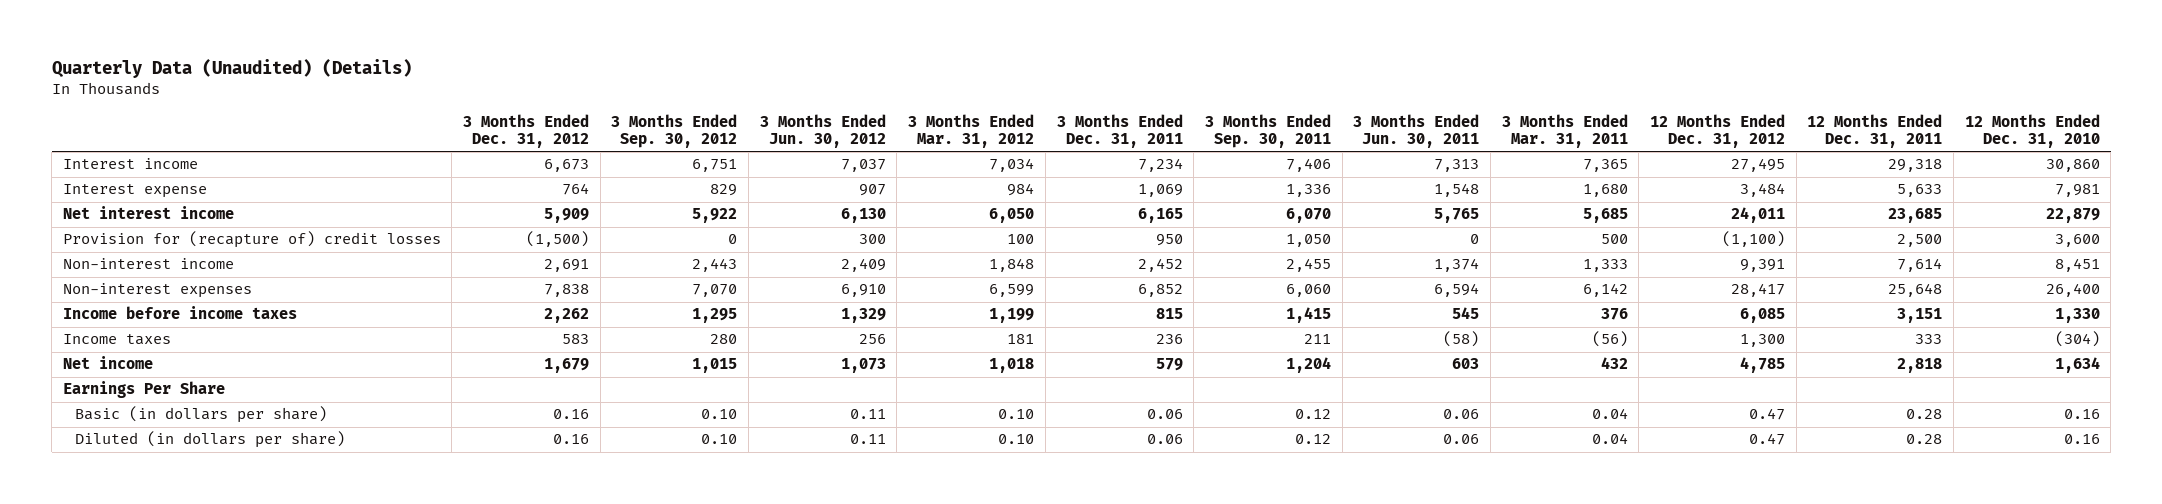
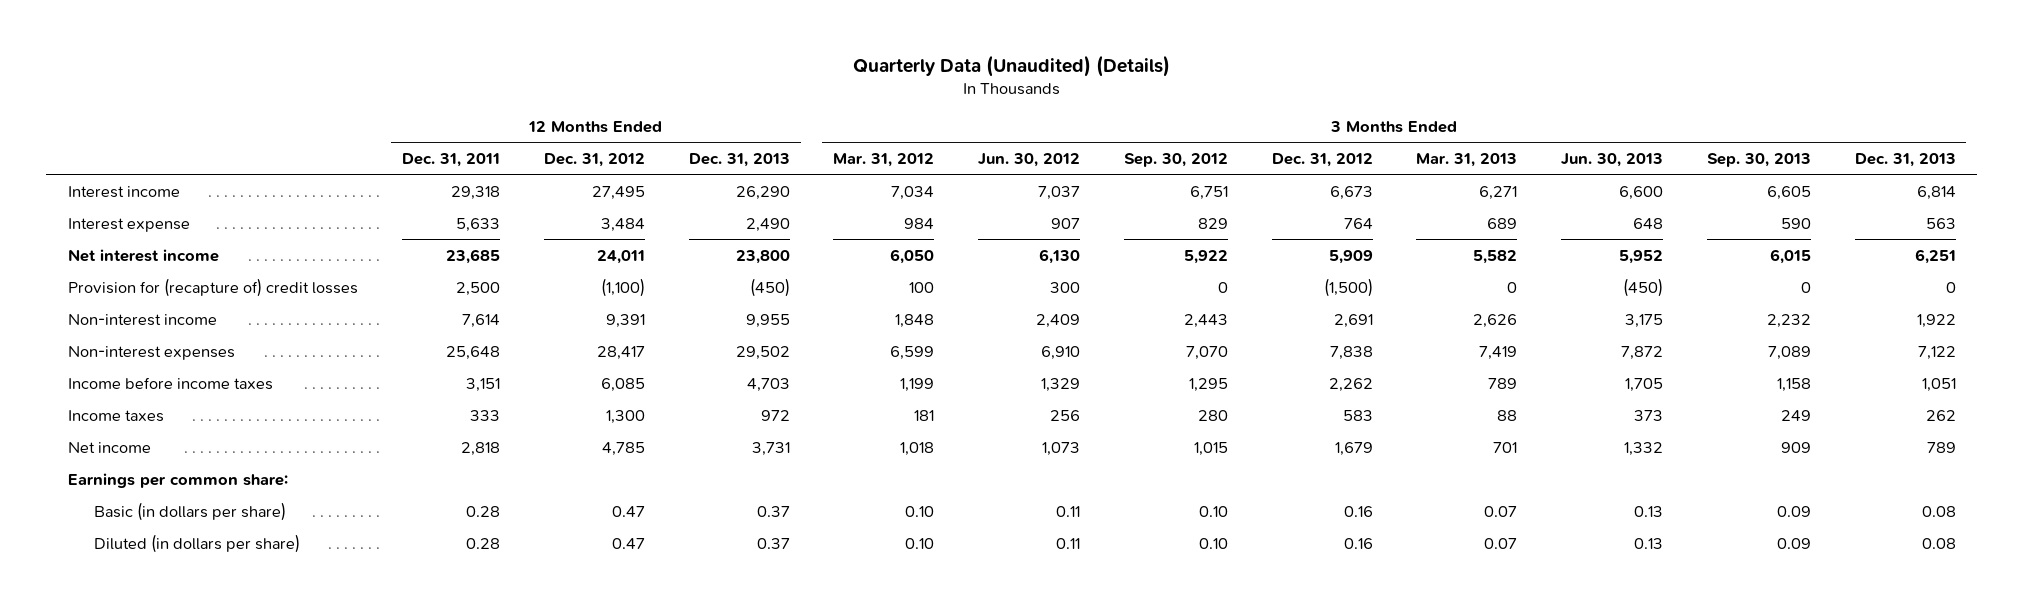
[1056,113,1183,149] 3 Months Ended Dec. 31, 2011 -> none
[1204,113,1331,149] 3 Months Ended Sep. 30, 2011 -> none
[1353,113,1480,149] 3 Months Ended Jun. 30, 2011 -> none
[1501,113,1628,149] 3 Months Ended Mar. 31, 2011 -> none
[1964,113,2100,149] 12 Months Ended Dec. 31, 2010 -> none
none -> [688,152,790,167] Dec. 31, 2013
none -> [1416,152,1518,167] Mar. 31, 2013
none -> [1561,152,1664,167] Jun. 30, 2013
none -> [1706,152,1811,167] Sep. 30, 2013
none -> [1854,152,1956,167] Dec. 31, 2013
[62,381,225,399] Earnings Per Share -> [68,472,289,488] Earnings per common share:

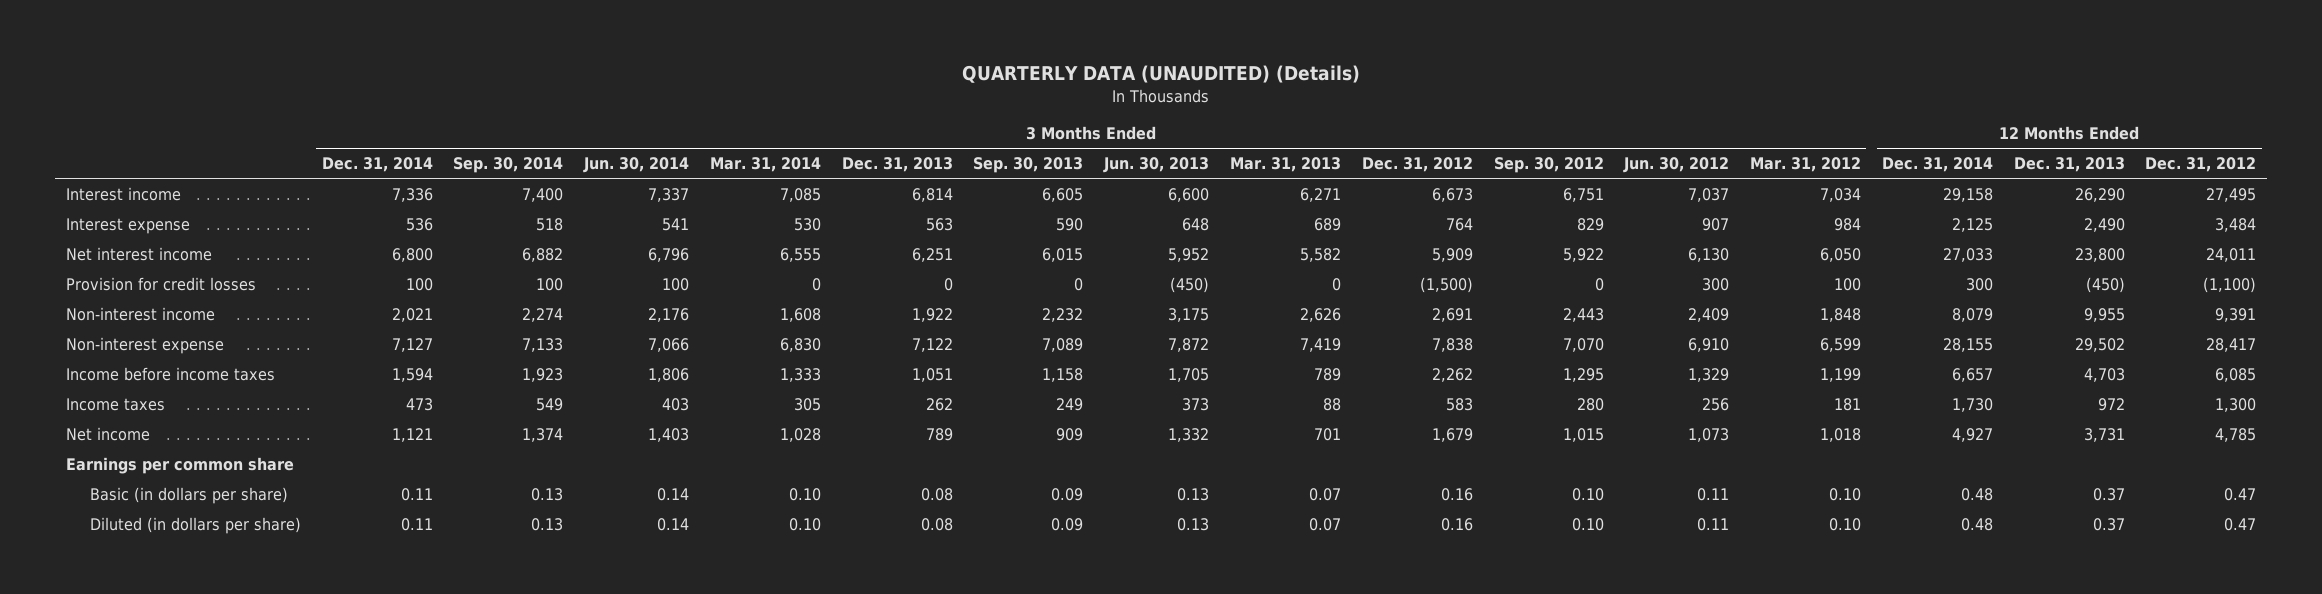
[852,54,1170,77] Quarterly Data (Unaudited) (Details) -> [961,65,1360,84] QUARTERLY DATA (UNAUDITED) (Details)
[402,152,501,167] Dec. 31, 2011 -> none
none -> [321,157,433,173] Dec. 31, 2014
none -> [453,157,564,174] Sep. 30, 2014
none -> [583,157,690,174] Jun. 30, 2014
none -> [709,157,821,173] Mar. 31, 2014
none -> [1881,157,1993,173] Dec. 31, 2014
[68,277,359,297] Provision for (recapture of) credit losses -> [65,276,256,291] Provision for credit losses
[68,345,236,360] Non-interest expenses -> [65,336,224,354] Non-interest expense
[68,472,289,488] Earnings per common share: -> [65,456,294,474] Earnings per common share

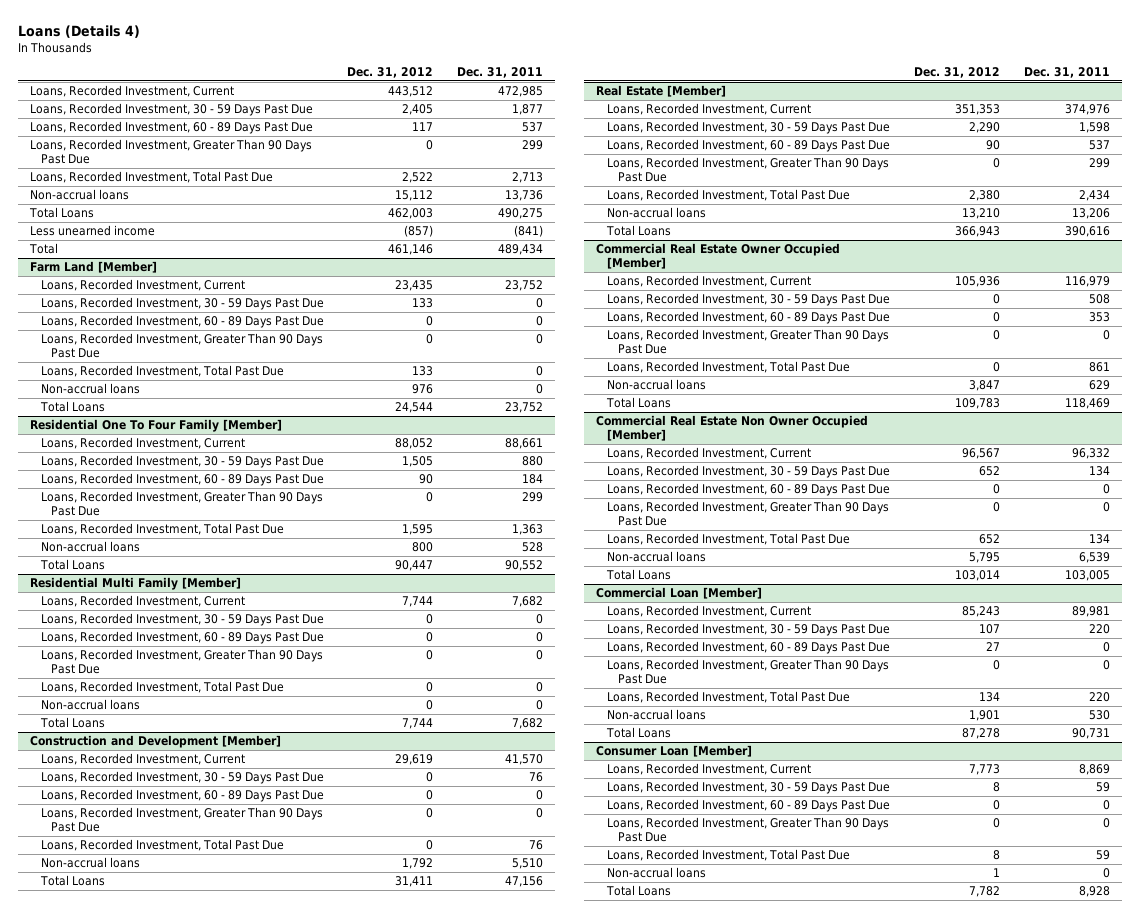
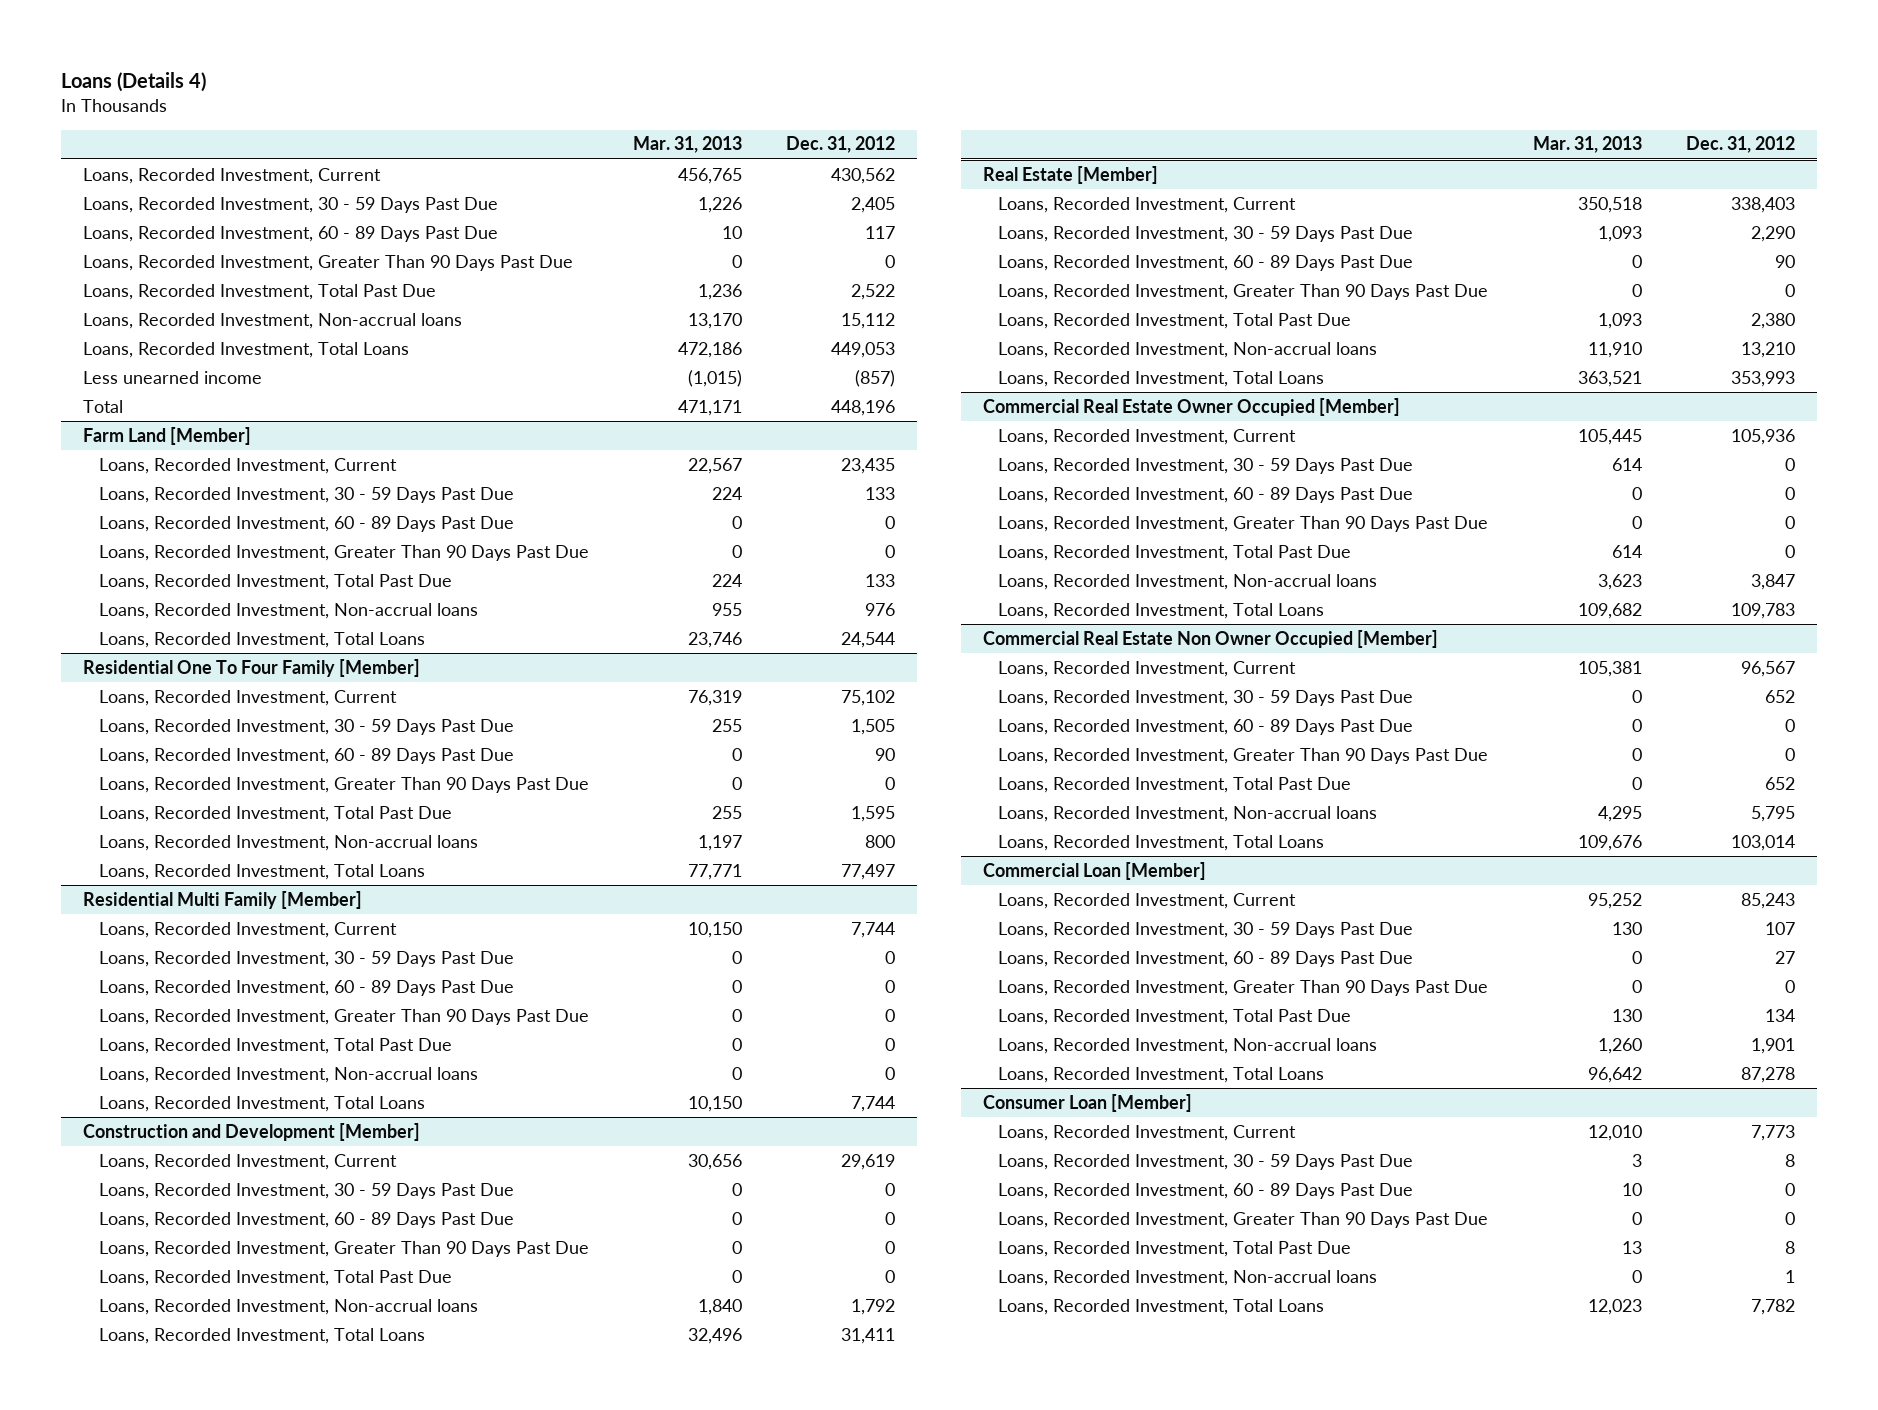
[457,67,544,79] Dec. 31, 2011 -> none
none -> [632,136,742,154] Mar. 31, 2013
[388,86,434,98] 443,512 -> [830,167,895,184] 430,562
[29,189,129,201] Non-accrual loans -> [83,312,463,329] Loans, Recorded Investment, Non-accrual loans
[28,207,94,219] Total Loans -> [83,341,410,358] Loans, Recorded Investment, Total Loans
[388,208,434,220] 462,003 -> [830,341,895,358] 449,053
[388,244,434,256] 461,146 -> [830,399,895,416] 448,196
[40,383,140,395] Non-accrual loans -> [98,602,478,619] Loans, Recorded Investment, Non-accrual loans
[39,401,105,413] Total Loans -> [98,631,425,648] Loans, Recorded Investment, Total Loans
[395,438,434,450] 88,052 -> [840,689,895,706] 75,102
[40,541,140,553] Non-accrual loans -> [98,834,478,851] Loans, Recorded Investment, Non-accrual loans
[39,559,105,571] Total Loans -> [98,863,425,880] Loans, Recorded Investment, Total Loans
[395,560,434,572] 90,447 -> [840,863,895,880] 77,497
[40,699,140,711] Non-accrual loans -> [98,1066,478,1083] Loans, Recorded Investment, Non-accrual loans
[39,717,105,729] Total Loans -> [98,1095,425,1112] Loans, Recorded Investment, Total Loans
[40,857,140,869] Non-accrual loans -> [98,1298,478,1315] Loans, Recorded Investment, Non-accrual loans
[39,875,105,887] Total Loans -> [98,1327,425,1344] Loans, Recorded Investment, Total Loans
[955,104,1001,116] 351,353 -> [1730,196,1795,213] 338,403
[607,207,707,219] Non-accrual loans -> [998,341,1378,358] Loans, Recorded Investment, Non-accrual loans
[606,225,672,237] Total Loans -> [998,370,1325,387] Loans, Recorded Investment, Total Loans
[955,226,1001,238] 366,943 -> [1730,370,1795,387] 353,993
[607,379,707,391] Non-accrual loans -> [998,573,1378,590] Loans, Recorded Investment, Non-accrual loans
[606,397,672,409] Total Loans -> [998,602,1325,619] Loans, Recorded Investment, Total Loans
[607,551,707,563] Non-accrual loans -> [998,805,1378,822] Loans, Recorded Investment, Non-accrual loans
[606,569,672,581] Total Loans -> [998,834,1325,851] Loans, Recorded Investment, Total Loans
[607,709,707,721] Non-accrual loans -> [998,1037,1378,1054] Loans, Recorded Investment, Non-accrual loans
[606,727,672,739] Total Loans -> [998,1066,1325,1083] Loans, Recorded Investment, Total Loans
[607,867,707,879] Non-accrual loans -> [998,1269,1378,1286] Loans, Recorded Investment, Non-accrual loans
[606,885,672,897] Total Loans -> [998,1298,1325,1315] Loans, Recorded Investment, Total Loans

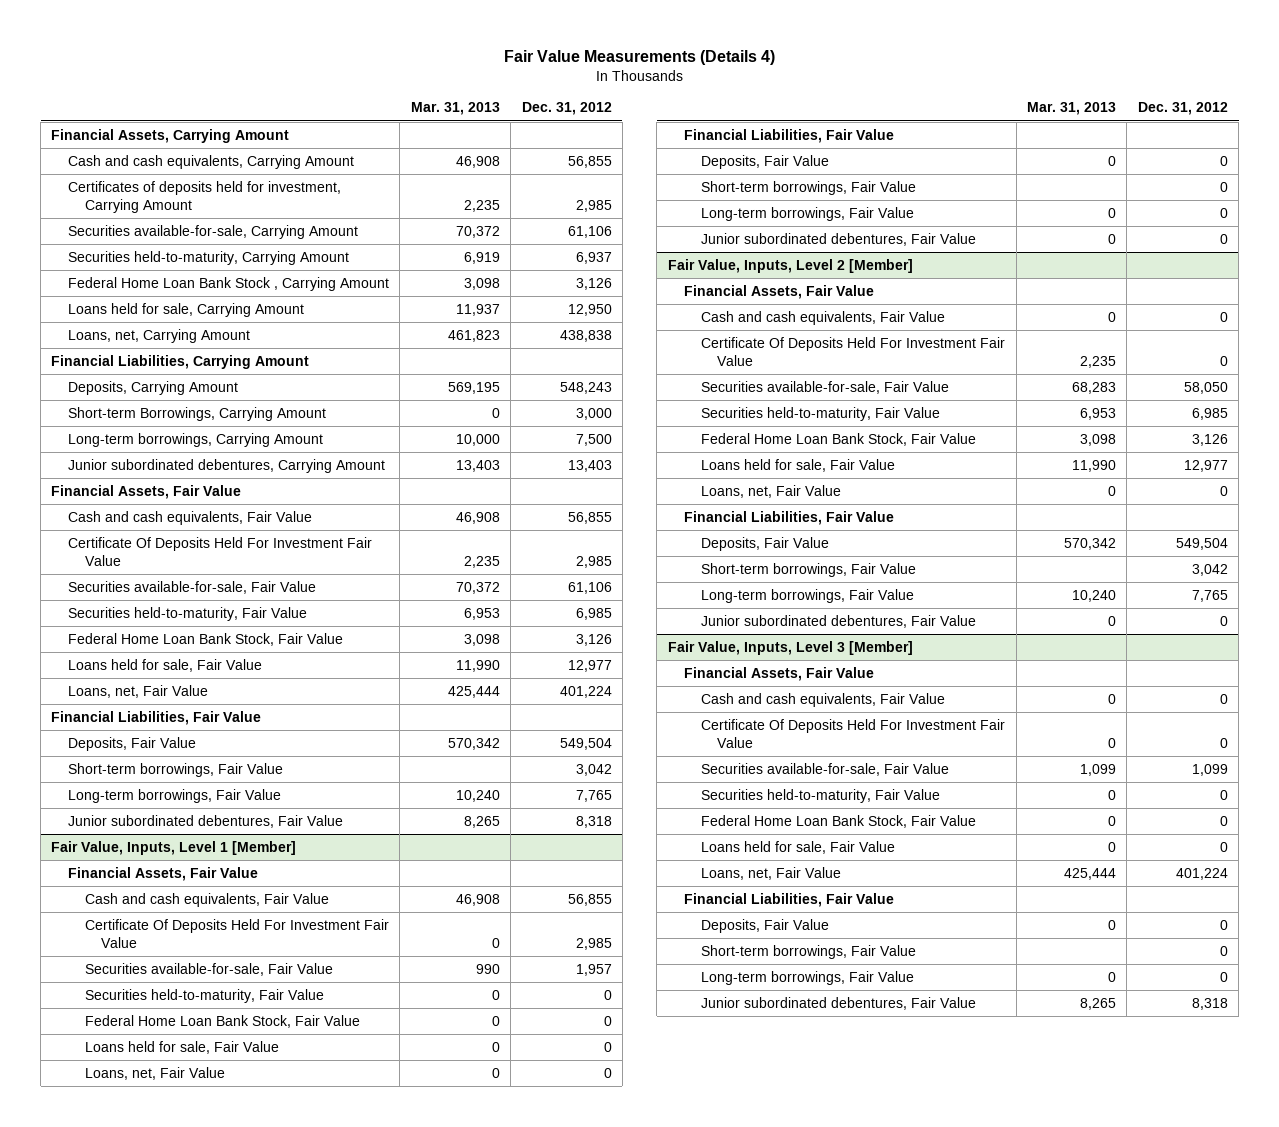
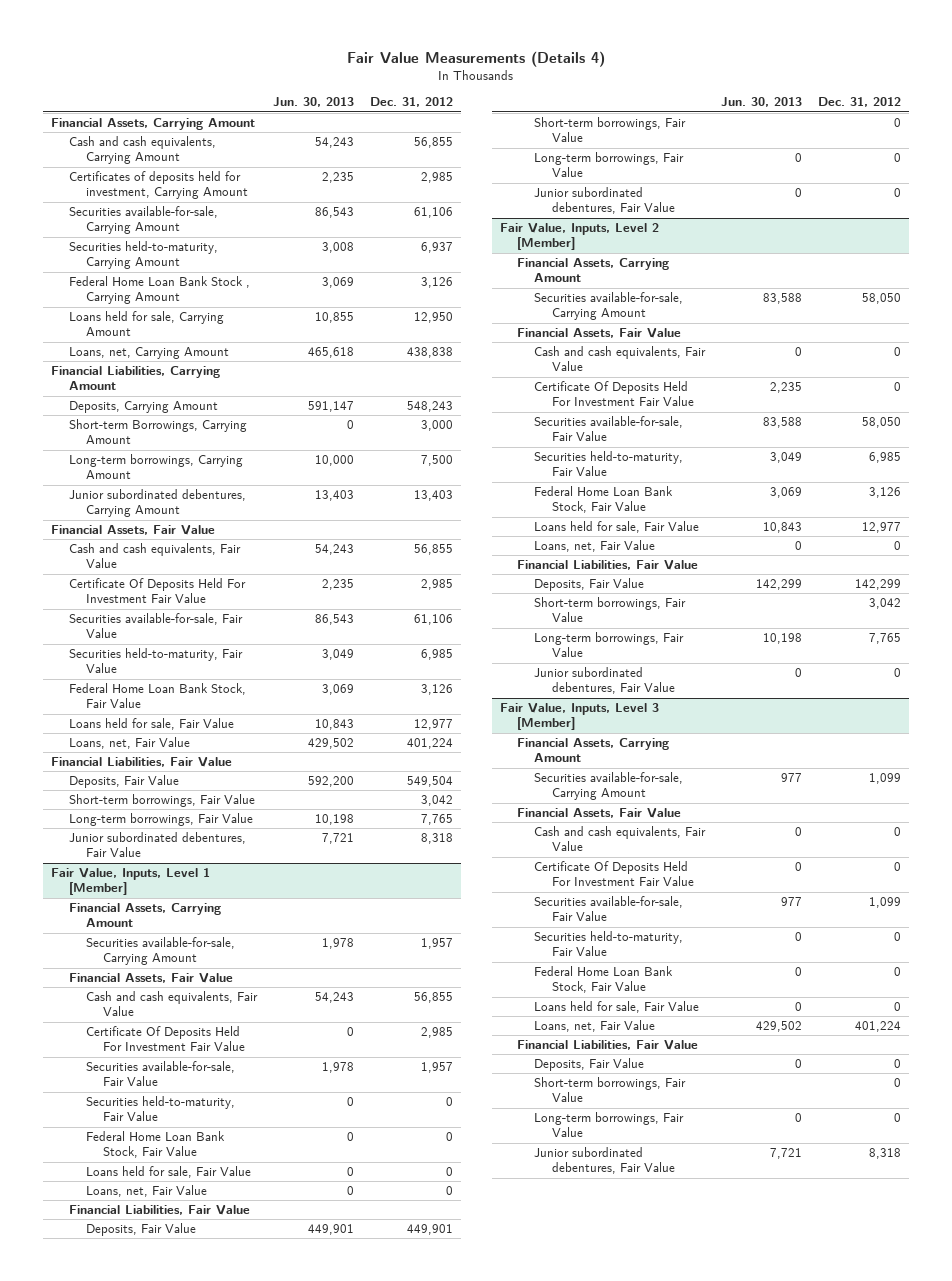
[410,102,500,116] Mar. 31, 2013 -> none
none -> [272,97,354,108] Jun. 30, 2013
none -> [68,903,221,928] Financial Assets, Carrying Amount
none -> [85,937,235,966] Securities available-for-sale, Carrying Amount
[1219,155,1228,166] 0 -> [406,1224,453,1236] 449,901
none -> [517,258,670,283] Financial Assets, Carrying Amount
none -> [534,292,684,321] Securities available-for-sale, Carrying Amount
[1175,537,1228,550] 549,504 -> [855,579,902,591] 142,299
none -> [517,738,670,763] Financial Assets, Carrying Amount
none -> [534,772,684,801] Securities available-for-sale, Carrying Amount

